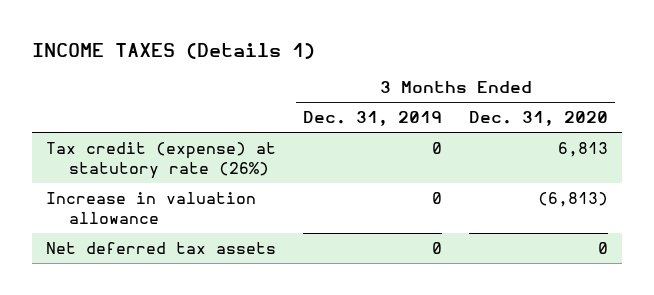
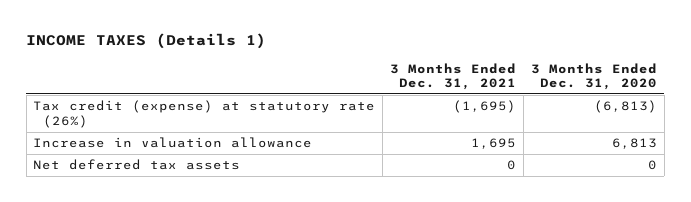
[303,111,443,127] Dec. 31, 2019 -> none
none -> [390,62,517,90] 3 Months Ended Dec. 31, 2021
[558,141,609,157] 6,813 -> [594,100,658,114] (6,813)
[538,191,609,207] (6,813) -> [612,138,658,150] 6,813

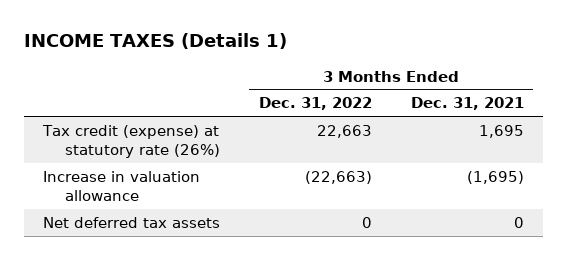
[531,62,658,90] 3 Months Ended Dec. 31, 2020 -> none
none -> [259,97,373,111] Dec. 31, 2022
[453,100,517,114] (1,695) -> [478,124,524,138] 1,695
[471,138,517,150] 1,695 -> [466,170,524,184] (1,695)

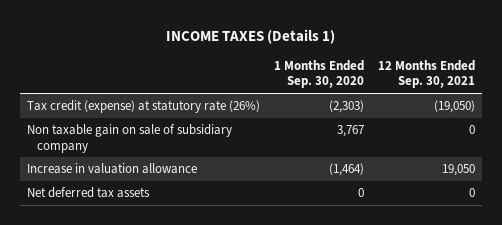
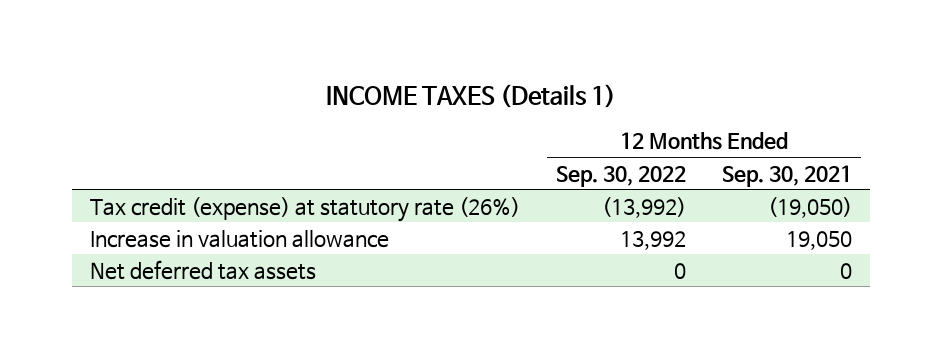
[273,60,364,89] 1 Months Ended Sep. 30, 2020 -> none
none -> [555,165,686,187] Sep. 30, 2022
[27,124,233,153] Non taxable gain on sale of subsidiary company -> none

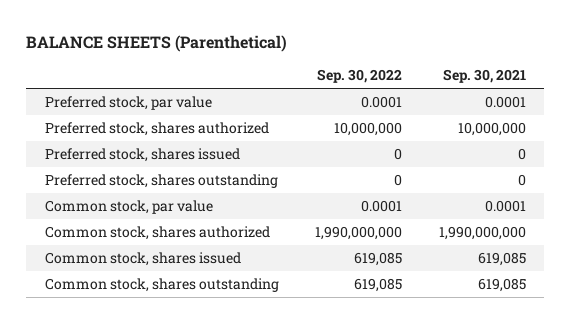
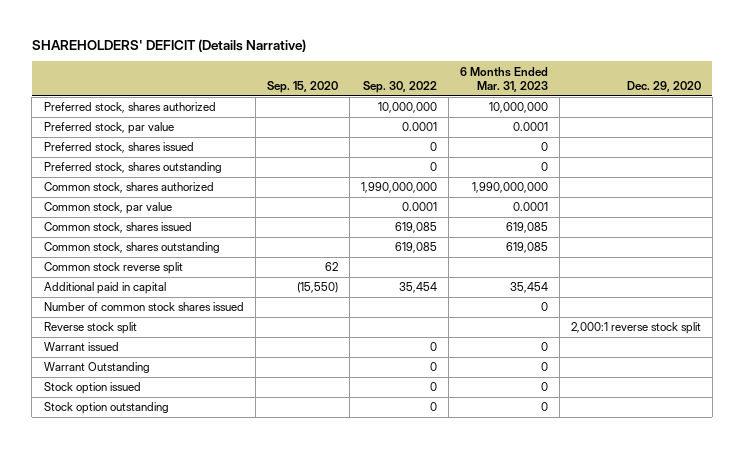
[26,35,288,53] BALANCE SHEETS (Parenthetical) -> [31,38,306,52] SHAREHOLDERS' DEFICIT (Details Narrative)
[442,69,526,84] Sep. 30, 2021 -> none
none -> [266,80,338,93] Sep. 15, 2020
none -> [459,66,548,92] 6 Months Ended Mar. 31, 2023
none -> [626,80,701,92] Dec. 29, 2020
[44,96,212,111] Preferred stock, par value -> [43,122,174,135] Preferred stock, par value
[44,200,213,215] Common stock, par value -> [43,202,172,215] Common stock, par value
none -> [43,262,183,275] Common stock reverse split
none -> [43,282,166,295] Additional paid in capital
none -> [43,302,244,312] Number of common stock shares issued
none -> [43,322,137,335] Reverse stock split
none -> [43,342,119,352] Warrant issued
none -> [43,362,150,374] Warrant Outstanding
none -> [43,382,141,395] Stock option issued
none -> [43,402,169,415] Stock option outstanding

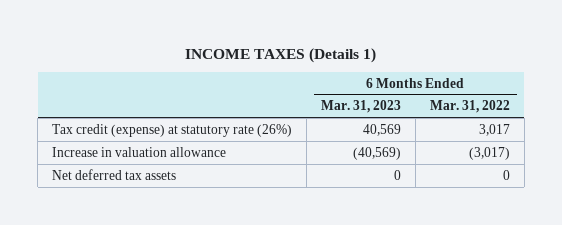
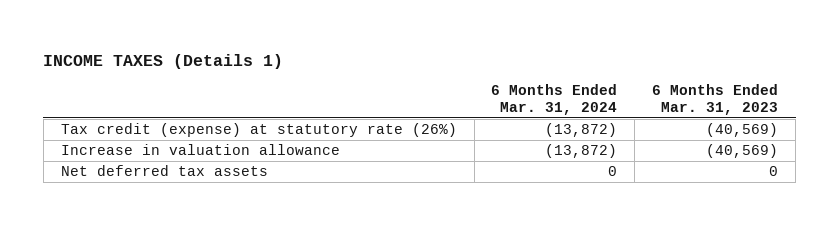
[429,100,510,114] Mar. 31, 2022 -> none
none -> [491,84,618,116] 6 Months Ended Mar. 31, 2024
[362,123,401,136] 40,569 -> [706,123,779,138] (40,569)

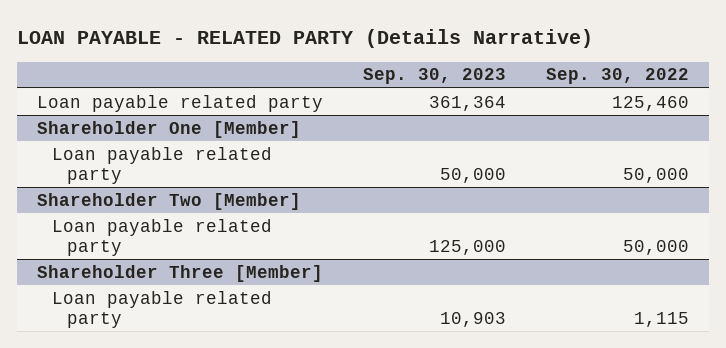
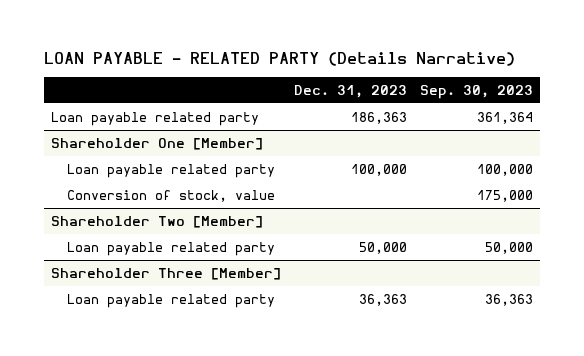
[546,68,690,85] Sep. 30, 2022 -> none
none -> [294,84,408,98] Dec. 31, 2023
[440,168,507,184] 50,000 -> [477,163,534,176] 100,000
none -> [66,189,275,202] Conversion of stock, value
[429,240,507,256] 125,000 -> [485,241,534,254] 50,000
[440,312,507,328] 10,903 -> [485,293,534,306] 36,363

